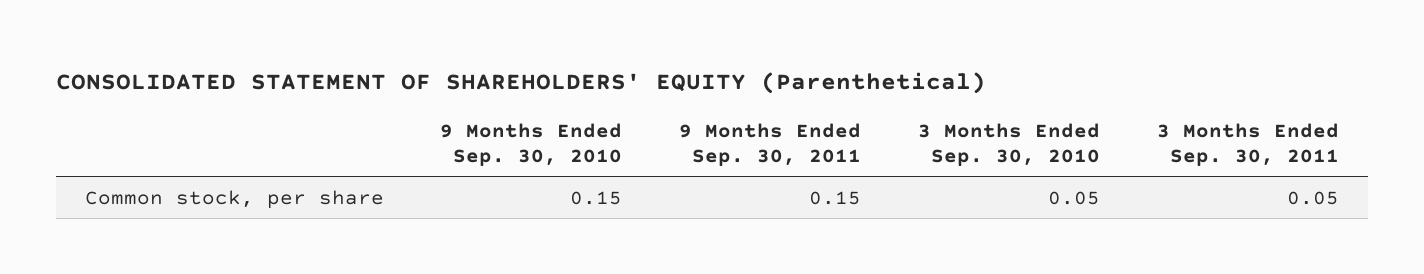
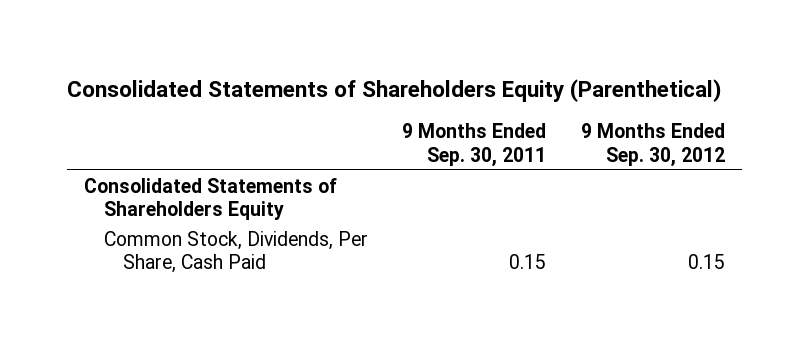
[56,72,987,95] CONSOLIDATED STATEMENT OF SHAREHOLDERS' EQUITY (Parenthetical) -> [67,79,722,103] Consolidated Statements of Shareholders Equity (Parenthetical)
[440,123,623,166] 9 Months Ended Sep. 30, 2010 -> none
[918,123,1101,166] 3 Months Ended Sep. 30, 2010 -> none
[1157,123,1340,166] 3 Months Ended Sep. 30, 2011 -> none
none -> [581,123,726,167] 9 Months Ended Sep. 30, 2012
none -> [84,177,338,221] Consolidated Statements of Shareholders Equity
[84,189,384,209] Common stock, per share -> [103,230,368,274] Common Stock, Dividends, Per Share, Cash Paid

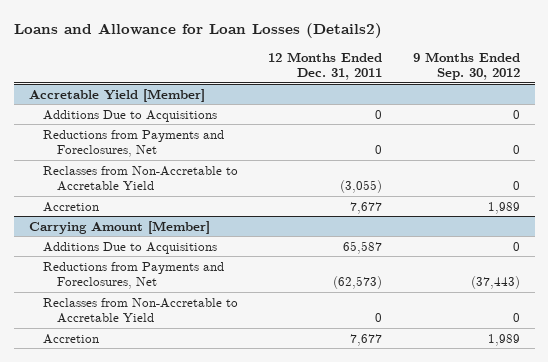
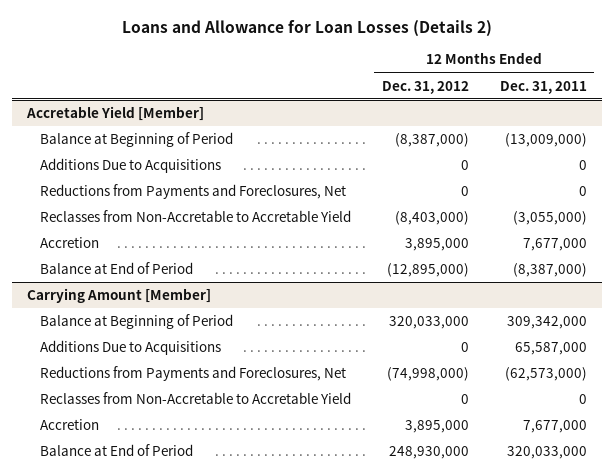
[13,22,382,38] Loans and Allowance for Loan Losses (Details2) -> [121,19,492,37] Loans and Allowance for Loan Losses (Details 2)
[412,51,520,81] 9 Months Ended Sep. 30, 2012 -> none
none -> [381,80,469,94] Dec. 31, 2012
none -> [40,132,234,148] Balance at Beginning of Period
[340,180,383,194] (3,055) -> [512,211,587,226] (3,055,000)
[350,201,383,214] 7,677 -> [522,238,587,252] 7,677,000
none -> [40,262,194,275] Balance at End of Period
none -> [40,314,234,330] Balance at Beginning of Period
[343,240,383,254] 65,587 -> [514,342,587,356] 65,587,000
[333,276,383,290] (62,573) -> [504,367,587,382] (62,573,000)
[350,333,383,346] 7,677 -> [522,420,587,434] 7,677,000
none -> [40,444,194,457] Balance at End of Period

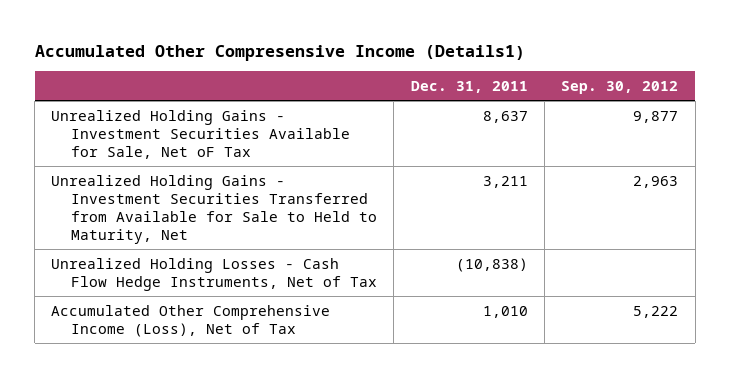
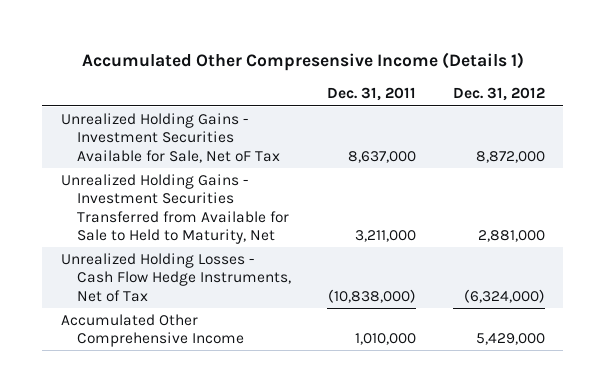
[34,45,525,62] Accumulated Other Compresensive Income (Details1) -> [81,52,524,72] Accumulated Other Compresensive Income (Details 1)
[561,81,679,95] Sep. 30, 2012 -> none
none -> [452,87,545,102] Dec. 31, 2012
[482,110,528,123] 8,637 -> [348,150,417,163] 8,637,000
[482,175,528,188] 3,211 -> [355,230,417,243] 3,211,000
[455,257,528,272] (10,838) -> [328,288,417,303] (10,838,000)
[51,304,331,337] Accumulated Other Comprehensive Income (Loss), Net of Tax -> [60,313,244,348] Accumulated Other Comprehensive Income
[482,305,528,318] 1,010 -> [355,333,417,346] 1,010,000

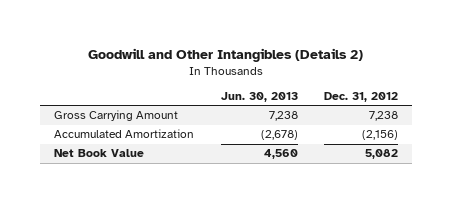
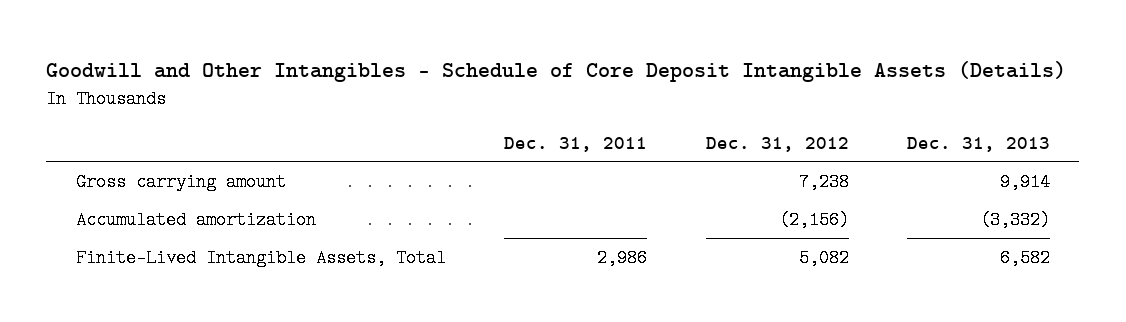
[88,47,364,62] Goodwill and Other Intangibles (Details 2) -> [46,61,1067,83] Goodwill and Other Intangibles - Schedule of Core Deposit Intangible Assets (Details)
[220,92,298,103] Jun. 30, 2013 -> none
none -> [504,136,648,152] Dec. 31, 2011
none -> [907,136,1051,152] Dec. 31, 2013
[53,110,178,122] Gross Carrying Amount -> [75,172,286,191] Gross carrying amount
[53,129,194,139] Accumulated Amortization -> [75,210,316,229] Accumulated amortization
[53,149,144,158] Net Book Value -> [75,248,446,267] Finite-Lived Intangible Assets, Total

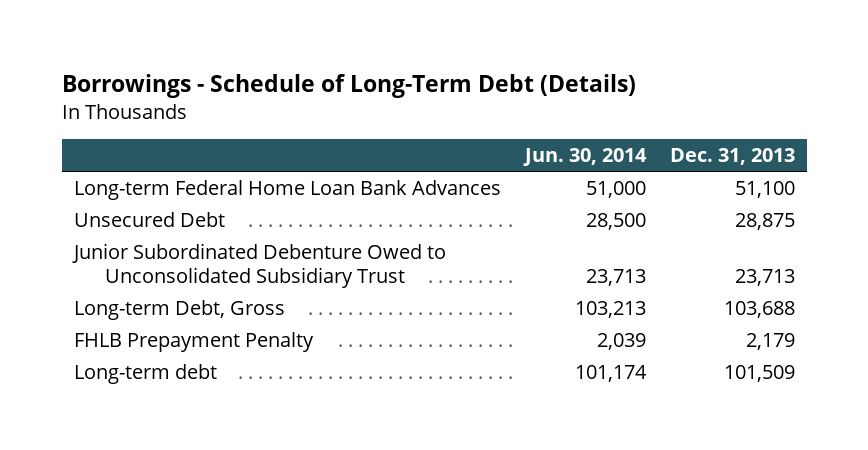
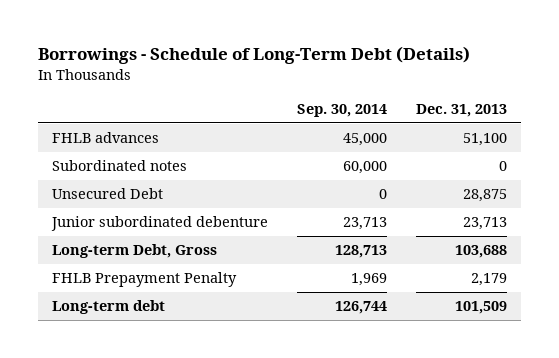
[522,148,647,167] Jun. 30, 2014 -> none
none -> [297,103,388,117] Sep. 30, 2014
[73,180,501,201] Long-term Federal Home Loan Bank Advances -> [52,132,160,144] FHLB advances
none -> [52,160,188,172] Subordinated notes
[71,243,446,289] Junior Subordinated Debenture Owed to Unconsolidated Subsidiary Trust -> [51,216,269,232] Junior subordinated debenture

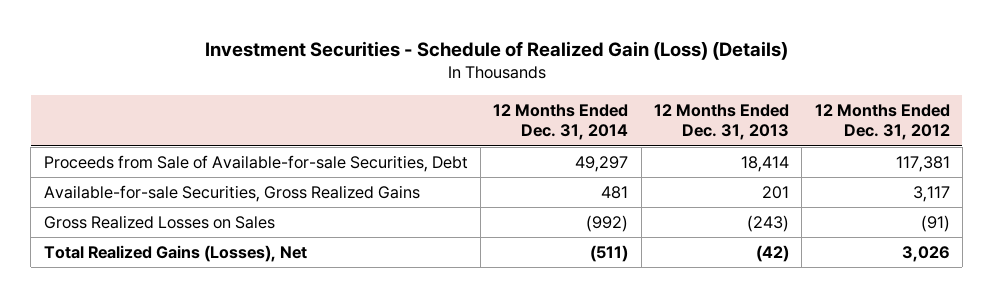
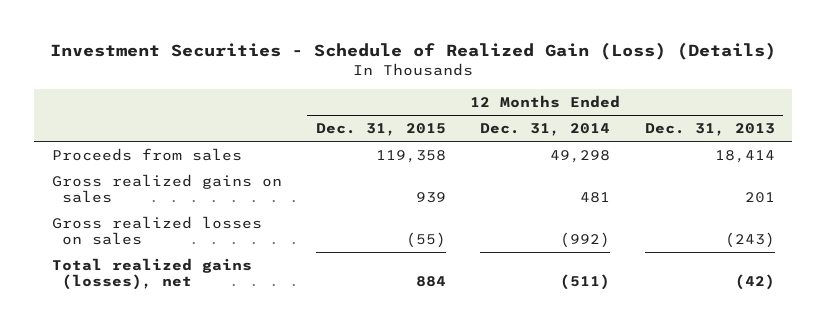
[814,103,950,141] 12 Months Ended Dec. 31, 2012 -> none
none -> [316,123,447,137] Dec. 31, 2015
[43,155,468,173] Proceeds from Sale of Available-for-sale Securities, Debt -> [51,147,242,161] Proceeds from sales
[575,156,629,173] 49,297 -> [550,149,611,163] 49,298
[43,185,420,203] Available-for-sale Securities, Gross Realized Gains -> [51,173,282,204] Gross realized gains on sales
[43,215,275,230] Gross Realized Losses on Sales -> [51,215,262,246] Gross realized losses on sales
[43,245,307,263] Total Realized Gains (Losses), Net -> [51,257,252,291] Total realized gains (losses), net

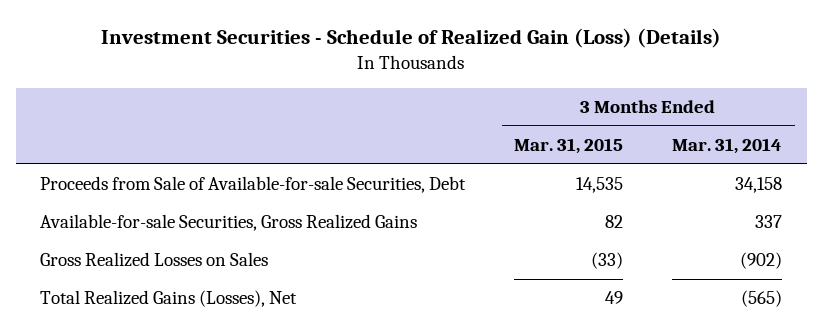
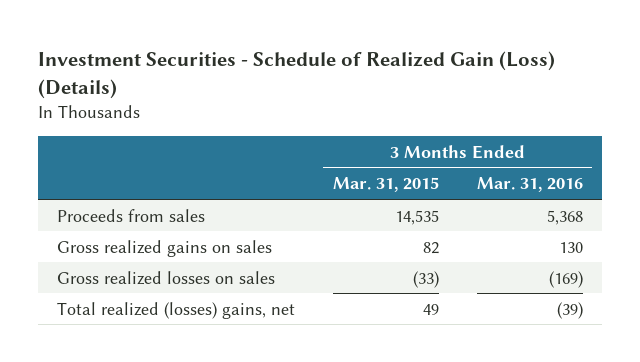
[672,137,783,154] Mar. 31, 2014 -> none
none -> [476,177,583,193] Mar. 31, 2016
[40,176,467,194] Proceeds from Sale of Available-for-sale Securities, Debt -> [56,208,205,222] Proceeds from sales
[40,214,418,232] Available-for-sale Securities, Gross Realized Gains -> [56,239,272,257] Gross realized gains on sales
[40,252,269,268] Gross Realized Losses on Sales -> [56,270,275,285] Gross realized losses on sales
[40,290,298,308] Total Realized Gains (Losses), Net -> [56,301,295,319] Total realized (losses) gains, net

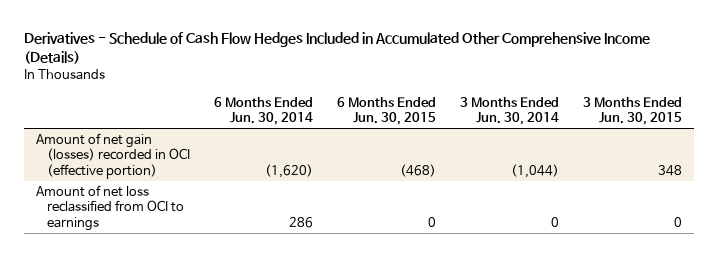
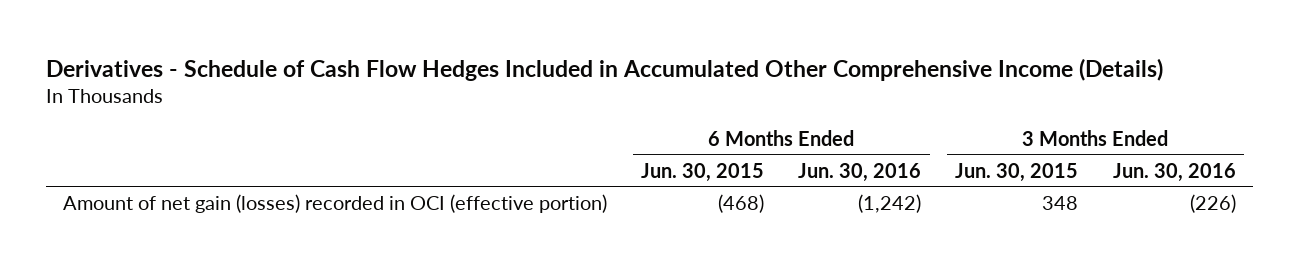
[213,96,313,125] 6 Months Ended Jun. 30, 2014 -> none
[459,96,559,125] 3 Months Ended Jun. 30, 2014 -> none
none -> [798,162,922,182] Jun. 30, 2016
none -> [1112,162,1236,182] Jun. 30, 2016
[36,185,184,231] Amount of net loss reclassified from OCI to earnings -> none

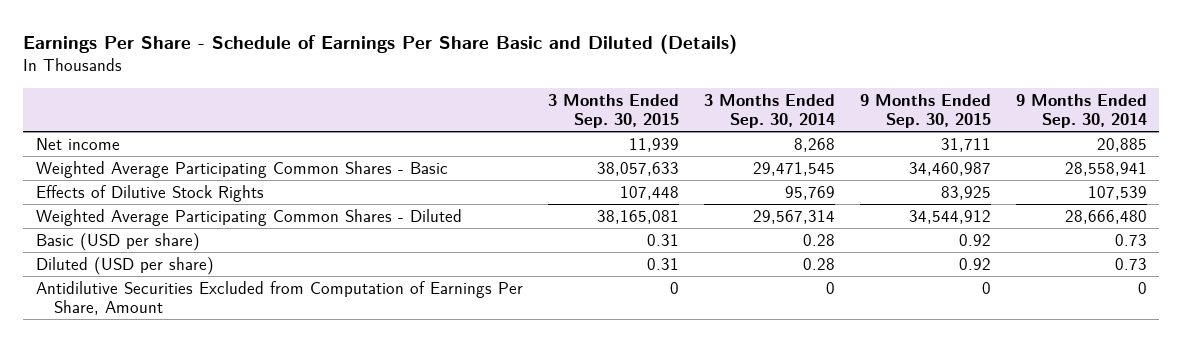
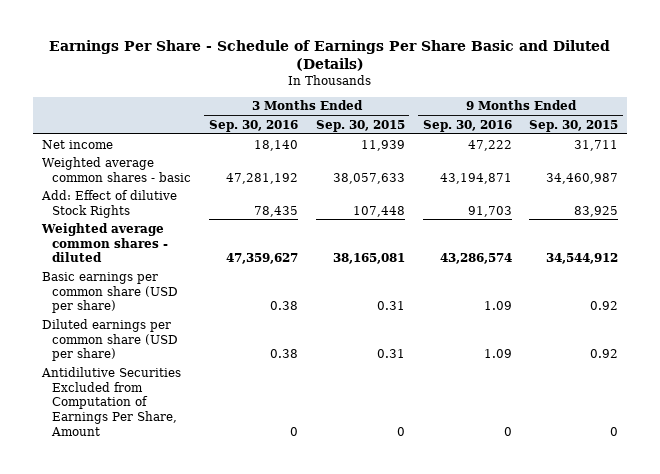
[703,93,835,129] 3 Months Ended Sep. 30, 2014 -> none
[1015,93,1147,129] 9 Months Ended Sep. 30, 2014 -> none
none -> [208,119,298,132] Sep. 30, 2016
none -> [422,119,512,132] Sep. 30, 2016
[35,160,448,178] Weighted Average Participating Common Shares - Basic -> [41,156,191,182] Weighted average common shares - basic
[35,184,264,202] Effects of Dilutive Stock Rights -> [40,189,177,218] Add: Effect of dilutive Stock Rights
[35,208,462,226] Weighted Average Participating Common Shares - Diluted -> [40,222,168,263] Weighted average common shares - diluted
[35,232,200,251] Basic (USD per share) -> [41,271,178,314] Basic earnings per common share (USD per share)
[35,256,214,275] Diluted (USD per share) -> [41,318,178,362] Diluted earnings per common share (USD per share)

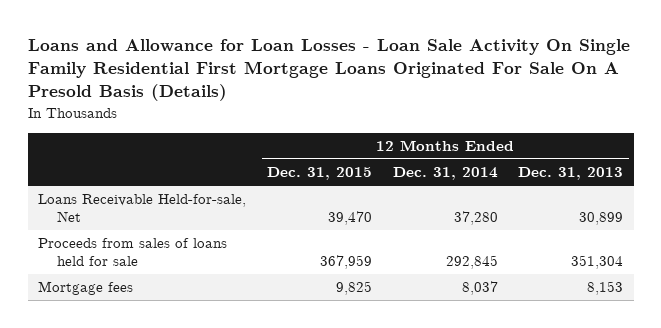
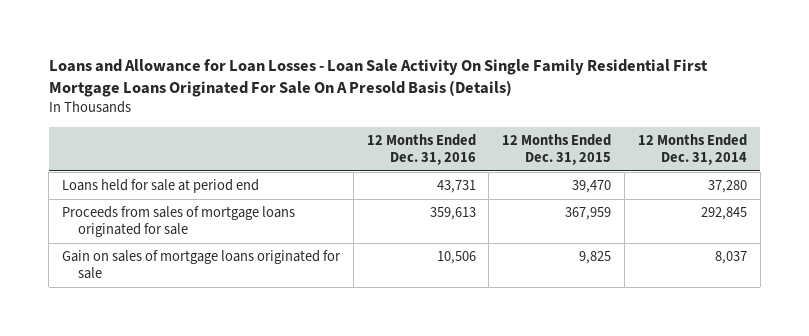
[518,167,624,181] Dec. 31, 2013 -> none
none -> [366,133,476,166] 12 Months Ended Dec. 31, 2016
[37,194,246,223] Loans Receivable Held-for-sale, Net -> [61,179,259,194] Loans held for sale at period end
[37,238,227,267] Proceeds from sales of loans held for sale -> [61,206,295,238] Proceeds from sales of mortgage loans originated for sale
[37,281,133,296] Mortgage fees -> [61,250,341,280] Gain on sales of mortgage loans originated for sale

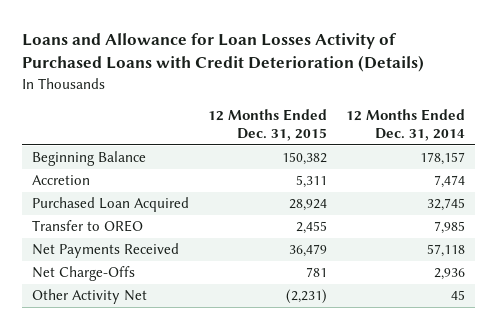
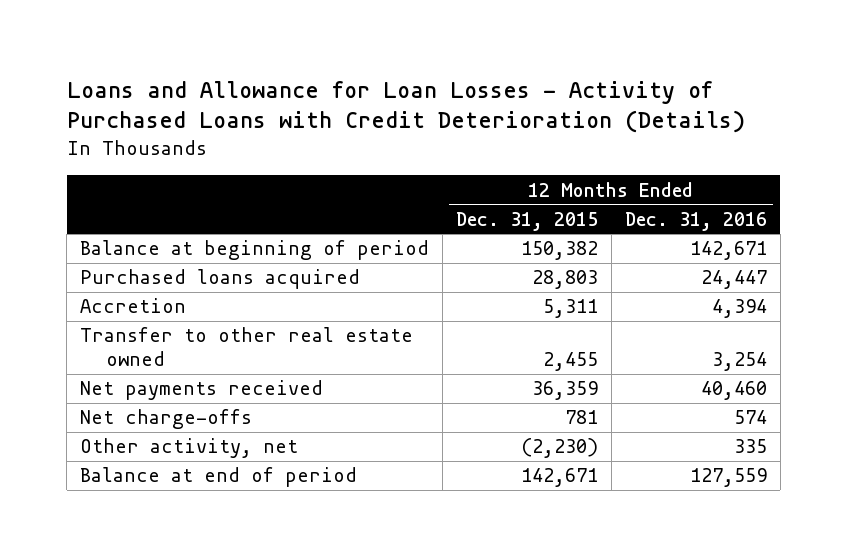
[22,33,425,73] Loans and Allowance for Loan Losses Activity of Purchased Loans with Credit Deterioration (Details) -> [66,80,745,134] Loans and Allowance for Loan Losses - Activity of Purchased Loans with Credit Deterioration (Details)
[346,108,466,141] 12 Months Ended Dec. 31, 2014 -> none
none -> [624,211,767,231] Dec. 31, 2016
[31,151,146,167] Beginning Balance -> [80,240,430,261] Balance at beginning of period
none -> [80,269,361,290] Purchased loans acquired
[31,197,189,213] Purchased Loan Acquired -> none
[31,220,143,233] Transfer to OREO -> [80,327,414,367] Transfer to other real estate owned
[31,243,179,259] Net Payments Received -> [80,380,324,401] Net payments received
[289,244,328,258] 36,479 -> [531,381,598,401] 36,359
[31,266,135,282] Net Charge-Offs -> [80,409,253,430] Net charge-offs
[31,289,147,305] Other Activity Net -> [80,438,299,459] Other activity, net
[286,289,328,305] (2,231) -> [520,438,598,459] (2,230)
none -> [80,467,358,488] Balance at end of period

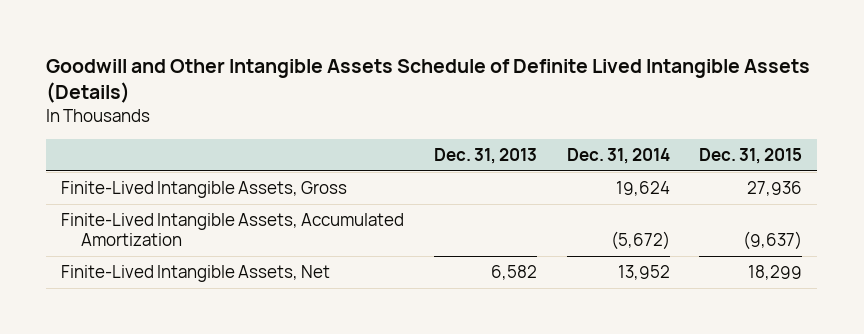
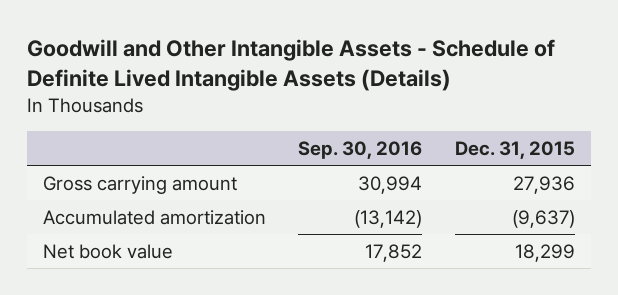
[46,58,811,103] Goodwill and Other Intangible Assets Schedule of Definite Lived Intangible Assets (Details) -> [26,39,555,92] Goodwill and Other Intangible Assets - Schedule of Definite Lived Intangible Assets (Details)
[434,147,538,164] Dec. 31, 2013 -> none
[566,147,670,164] Dec. 31, 2014 -> none
none -> [298,140,423,159] Sep. 30, 2016
[61,181,348,199] Finite-Lived Intangible Assets, Gross -> [42,175,237,194] Gross carrying amount
[61,213,405,247] Finite-Lived Intangible Assets, Accumulated Amortization -> [42,209,266,225] Accumulated amortization
[61,265,331,283] Finite-Lived Intangible Assets, Net -> [42,243,173,259] Net book value

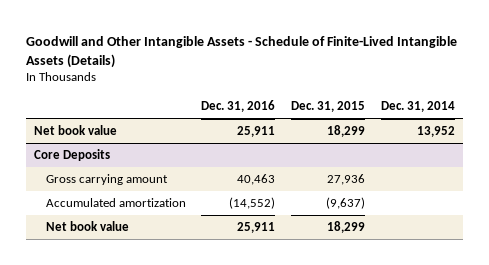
[26,39,555,92] Goodwill and Other Intangible Assets - Schedule of Definite Lived Intangible Assets (Details) -> [26,35,458,68] Goodwill and Other Intangible Assets - Schedule of Finite-Lived Intangible Assets (Details)
[298,140,423,159] Sep. 30, 2016 -> none
none -> [201,100,276,113] Dec. 31, 2016
none -> [380,101,455,113] Dec. 31, 2014
none -> [34,125,118,136] Net book value
none -> [34,149,111,162] Core Deposits

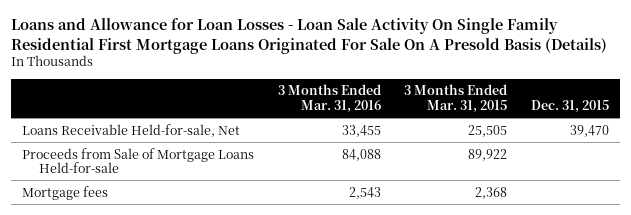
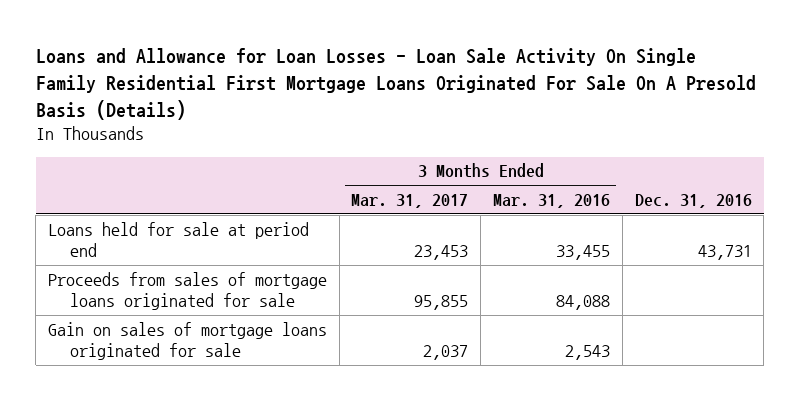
[404,84,508,113] 3 Months Ended Mar. 31, 2015 -> none
[530,99,609,113] Dec. 31, 2015 -> none
none -> [351,193,469,208] Mar. 31, 2017
none -> [634,193,752,208] Dec. 31, 2016
[22,123,241,137] Loans Receivable Held-for-sale, Net -> [47,221,309,258] Loans held for sale at period end
[22,147,255,173] Proceeds from Sale of Mortgage Loans Held-for-sale -> [47,271,327,311] Proceeds from sales of mortgage loans originated for sale
[22,185,109,200] Mortgage fees -> [47,321,327,361] Gain on sales of mortgage loans originated for sale

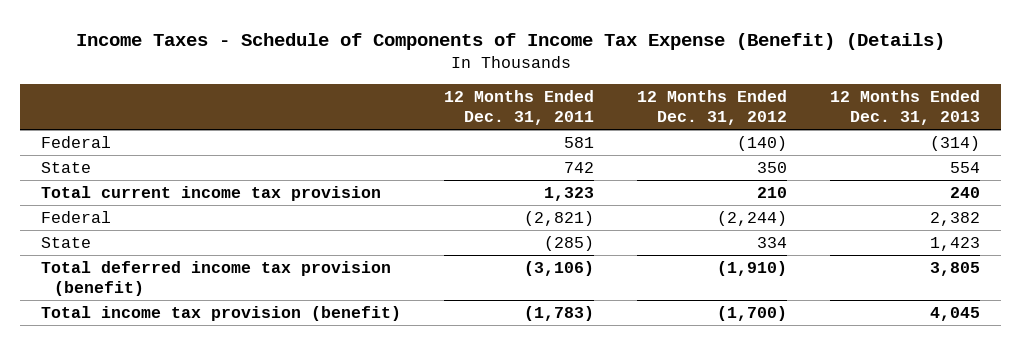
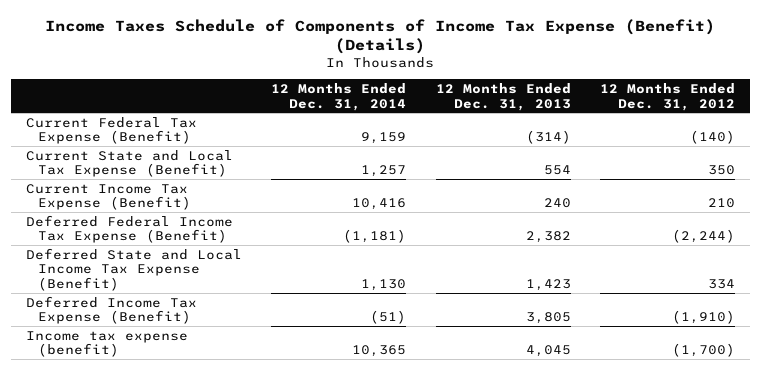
[75,32,945,50] Income Taxes - Schedule of Components of Income Tax Expense (Benefit) (Details) -> [45,18,716,54] Income Taxes Schedule of Components of Income Tax Expense (Benefit) (Details)
[444,90,595,126] 12 Months Ended Dec. 31, 2011 -> none
none -> [271,82,407,111] 12 Months Ended Dec. 31, 2014
[41,135,112,148] Federal -> [25,116,197,145] Current Federal Tax Expense (Benefit)
[41,161,92,173] State -> [25,149,233,178] Current State and Local Tax Expense (Benefit)
[41,185,382,201] Total current income tax provision -> [25,183,192,211] Current Income Tax Expense (Benefit)
[41,210,112,223] Federal -> [25,214,233,244] Deferred Federal Income Tax Expense (Benefit)
[41,236,92,248] State -> [25,247,242,291] Deferred State and Local Income Tax Expense (Benefit)
[41,260,392,297] Total deferred income tax provision (benefit) -> [25,295,197,325] Deferred Income Tax Expense (Benefit)
[41,305,402,321] Total income tax provision (benefit) -> [25,330,188,358] Income tax expense (benefit)

